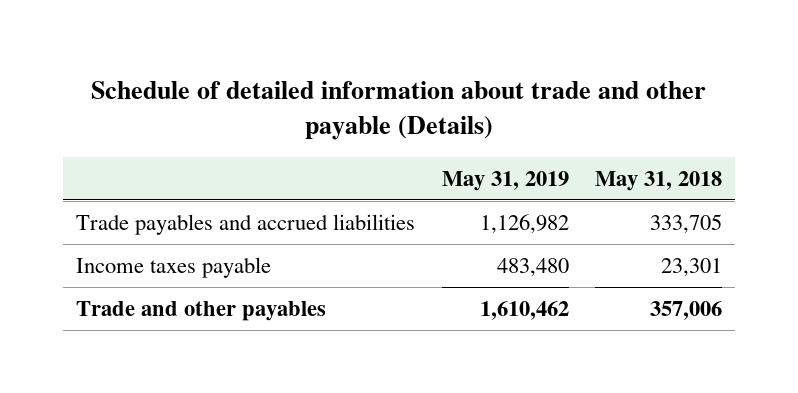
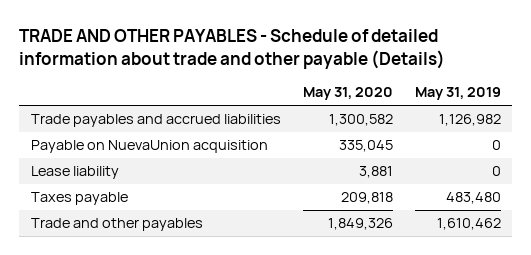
[91,80,707,140] Schedule of detailed information about trade and other payable (Details) -> [19,29,446,69] TRADE AND OTHER PAYABLES - Schedule of detailed information about trade and other payable (Details)
[594,170,722,191] May 31, 2018 -> none
none -> [302,87,393,101] May 31, 2020
none -> [30,140,268,154] Payable on NuevaUnion acquisition
none -> [30,166,119,180] Lease liability
[76,257,272,279] Income taxes payable -> [30,192,128,206] Taxes payable

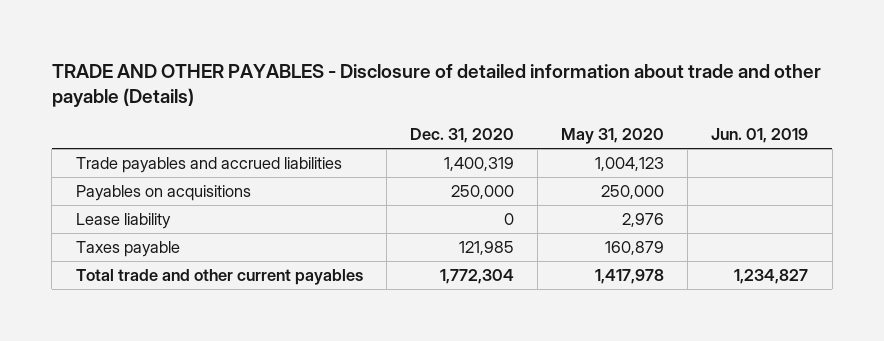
[19,29,446,69] TRADE AND OTHER PAYABLES - Schedule of detailed information about trade and other payable (Details) -> [51,63,821,108] TRADE AND OTHER PAYABLES - Disclosure of detailed information about trade and other payable (Details)
[414,87,501,101] May 31, 2019 -> none
none -> [409,128,514,144] Dec. 31, 2020
none -> [711,128,809,144] Jun. 01, 2019
[328,114,393,127] 1,300,582 -> [595,157,665,172] 1,004,123
[30,140,268,154] Payable on NuevaUnion acquisition -> [75,185,251,202] Payables on acquisitions
[338,140,393,153] 335,045 -> [601,185,665,200] 250,000
[358,166,393,179] 3,881 -> [622,213,665,228] 2,976
[340,192,393,205] 209,818 -> [605,241,665,256] 160,879
[30,218,203,232] Trade and other payables -> [75,269,363,286] Total trade and other current payables
[327,218,393,231] 1,849,326 -> [595,269,665,285] 1,417,978

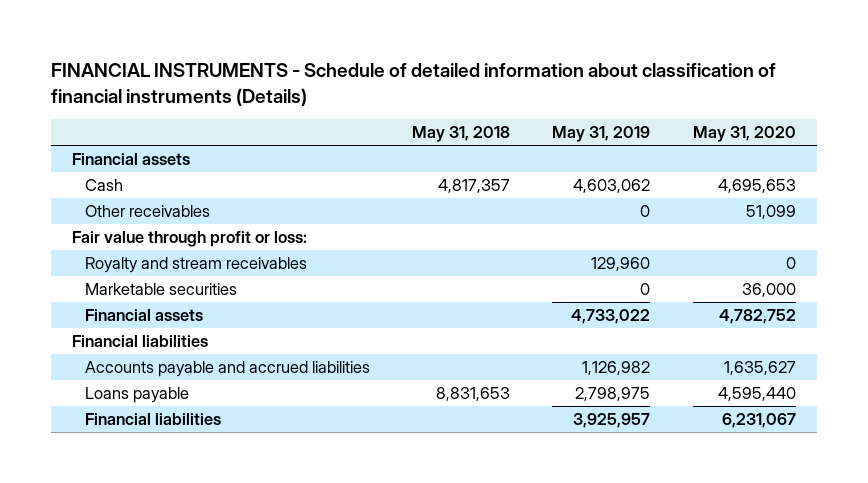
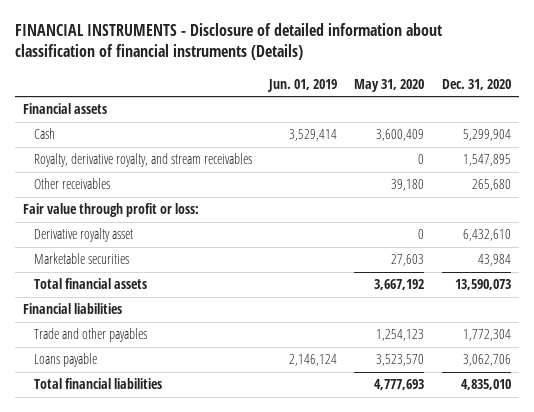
[51,62,777,106] FINANCIAL INSTRUMENTS - Schedule of detailed information about classification of financial instruments (Details) -> [14,23,442,61] FINANCIAL INSTRUMENTS - Disclosure of detailed information about classification of financial instruments (Details)
[411,126,510,143] May 31, 2018 -> none
[552,126,651,143] May 31, 2019 -> none
none -> [267,78,338,92] Jun. 01, 2019
none -> [441,78,511,90] Dec. 31, 2020
[717,178,796,193] 4,695,653 -> [376,129,425,142] 3,600,409
none -> [34,153,253,168] Royalty, derivative royalty, and stream receivables
[745,204,796,219] 51,099 -> [391,179,425,192] 39,180
[84,256,307,273] Royalty and stream receivables -> none
none -> [34,228,134,243] Derivative royalty asset
[741,282,796,297] 36,000 -> [391,254,425,267] 27,603
[84,308,203,321] Financial assets -> [34,278,148,290] Total financial assets
[718,308,796,324] 4,782,752 -> [374,279,425,291] 3,667,192
[84,360,370,377] Accounts payable and accrued liabilities -> none
none -> [34,328,148,343] Trade and other payables
[717,386,796,401] 4,595,440 -> [376,354,425,367] 3,523,570
[84,412,221,425] Financial liabilities -> [34,378,163,390] Total financial liabilities
[721,412,796,428] 6,231,067 -> [374,379,425,391] 4,777,693

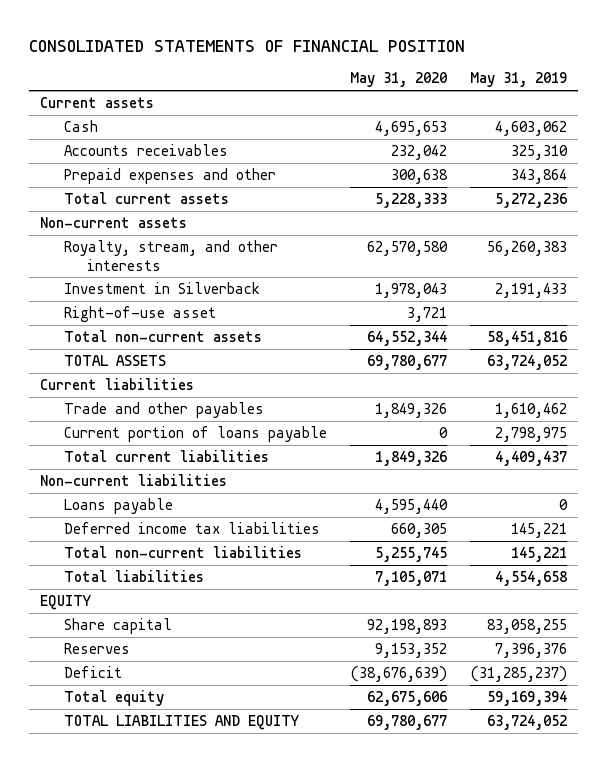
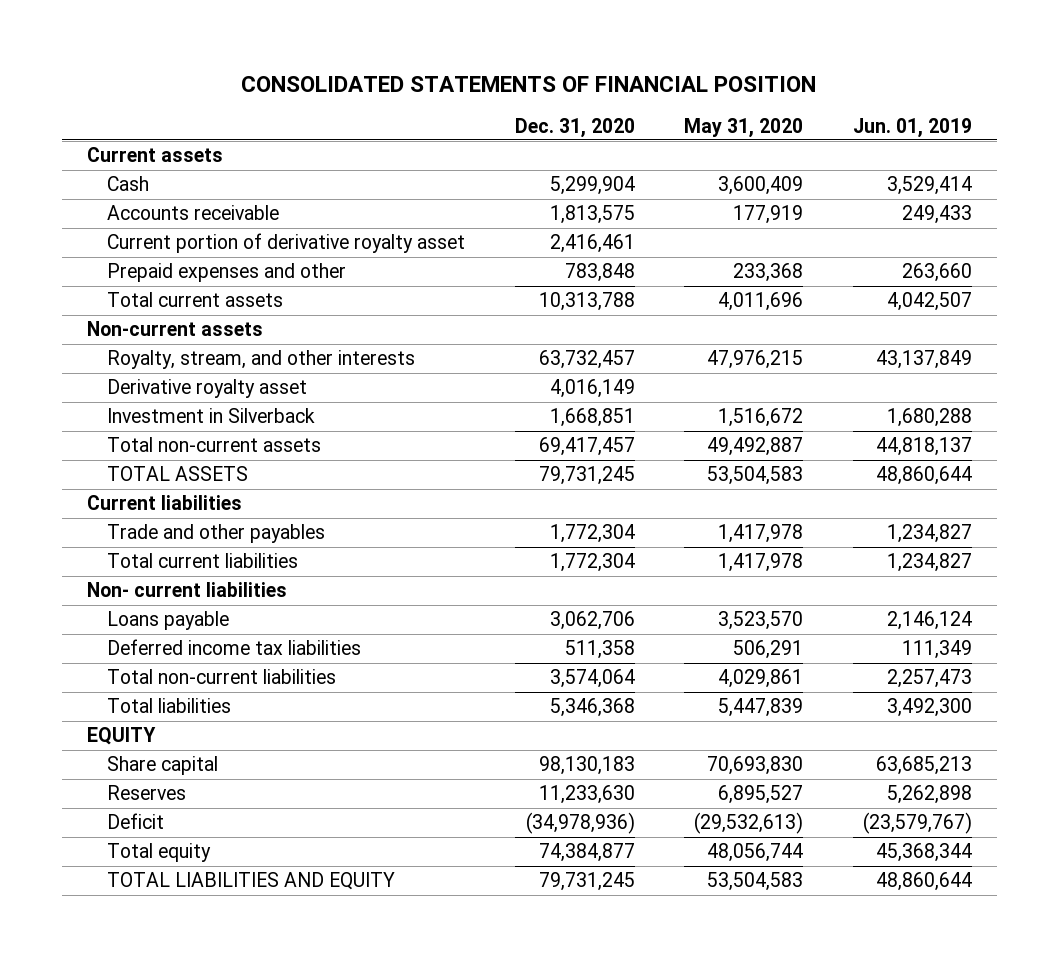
[469,72,567,88] May 31, 2019 -> none
none -> [514,117,635,138] Dec. 31, 2020
none -> [852,117,972,138] Jun. 01, 2019
[374,121,447,137] 4,695,653 -> [718,176,804,196] 3,600,409
[63,144,228,157] Accounts receivables -> [107,205,280,221] Accounts receivable
[390,145,447,161] 232,042 -> [733,205,804,225] 177,919
none -> [107,233,466,254] Current portion of derivative royalty asset
[390,169,448,185] 300,638 -> [733,263,804,283] 233,368
[374,193,447,209] 5,228,333 -> [718,292,804,312] 4,011,696
[63,306,216,323] Right-of-use asset -> none
[366,241,448,257] 62,570,580 -> [707,350,804,370] 47,976,215
none -> [107,379,308,399] Derivative royalty asset
[374,283,447,299] 1,978,043 -> [718,408,804,428] 1,516,672
[366,331,447,347] 64,552,344 -> [707,437,804,457] 49,492,887
[366,355,447,371] 69,780,677 -> [707,466,804,486] 53,504,583
[63,426,327,443] Current portion of loans payable -> none
[374,403,447,419] 1,849,326 -> [718,524,804,544] 1,417,978
[374,451,447,467] 1,849,326 -> [718,553,804,573] 1,417,978
[40,474,228,487] Non-current liabilities -> [86,582,287,598] Non- current liabilities
[374,499,448,515] 4,595,440 -> [718,611,804,631] 3,523,570
[390,523,447,539] 660,305 -> [733,640,804,660] 506,291
[374,547,447,563] 5,255,745 -> [718,669,804,689] 4,029,861
[374,571,447,587] 7,105,071 -> [718,698,804,718] 5,447,839
[366,619,447,635] 92,198,893 -> [707,756,804,776] 70,693,830
[374,643,447,659] 9,153,352 -> [718,785,804,805] 6,895,527
[350,666,447,683] (38,676,639) -> [694,812,804,835] (29,532,613)
[366,691,447,707] 62,675,606 -> [707,843,804,863] 48,056,744
[366,715,447,731] 69,780,677 -> [707,872,804,892] 53,504,583

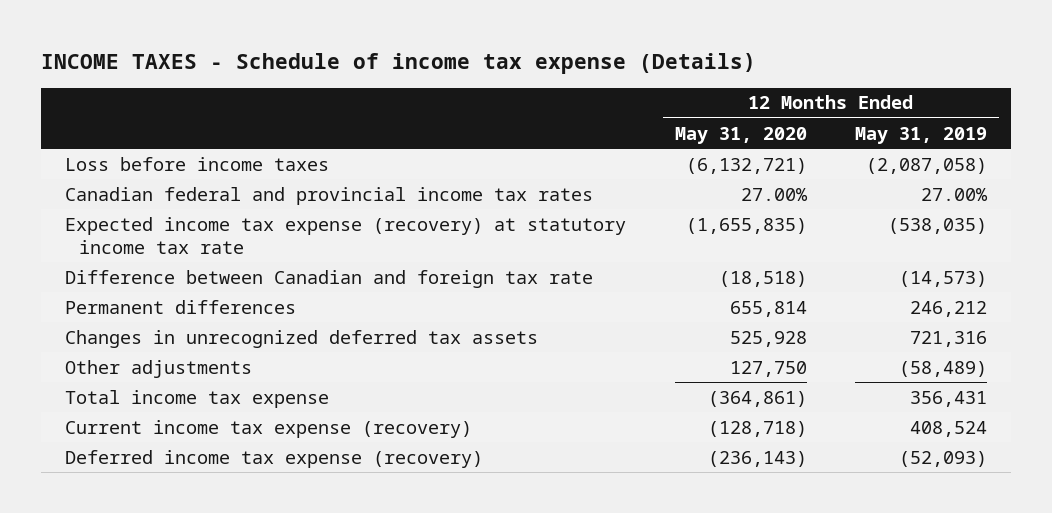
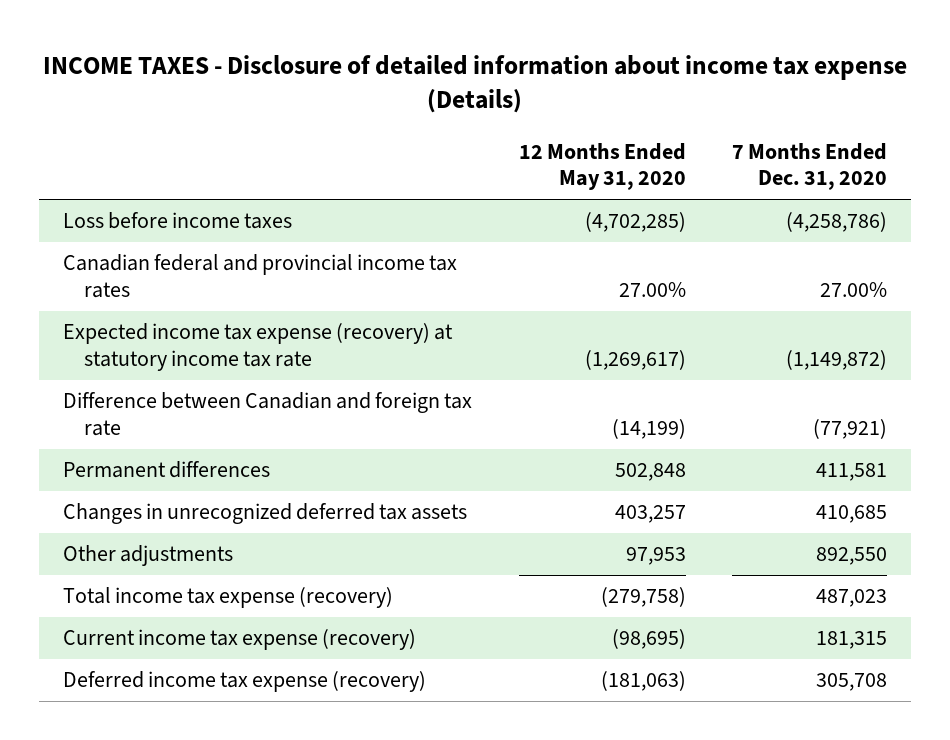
[40,53,756,75] INCOME TAXES - Schedule of income tax expense (Details) -> [43,54,908,114] INCOME TAXES - Disclosure of detailed information about income tax expense (Details)
[855,126,988,144] May 31, 2019 -> none
none -> [732,142,888,191] 7 Months Ended Dec. 31, 2020
[685,157,807,174] (6,132,721) -> [584,212,686,233] (4,702,285)
[685,217,807,234] (1,655,835) -> [584,349,686,370] (1,269,617)
[718,270,807,287] (18,518) -> [611,418,686,439] (14,199)
[729,300,807,317] 655,814 -> [614,463,686,482] 502,848
[729,330,807,347] 525,928 -> [614,505,686,524] 403,257
[729,360,807,377] 127,750 -> [625,547,686,566] 97,953
[65,389,330,408] Total income tax expense -> [62,587,393,609] Total income tax expense (recovery)
[707,390,807,407] (364,861) -> [600,587,686,608] (279,758)
[707,420,807,437] (128,718) -> [611,629,686,650] (98,695)
[707,450,807,467] (236,143) -> [600,671,686,692] (181,063)

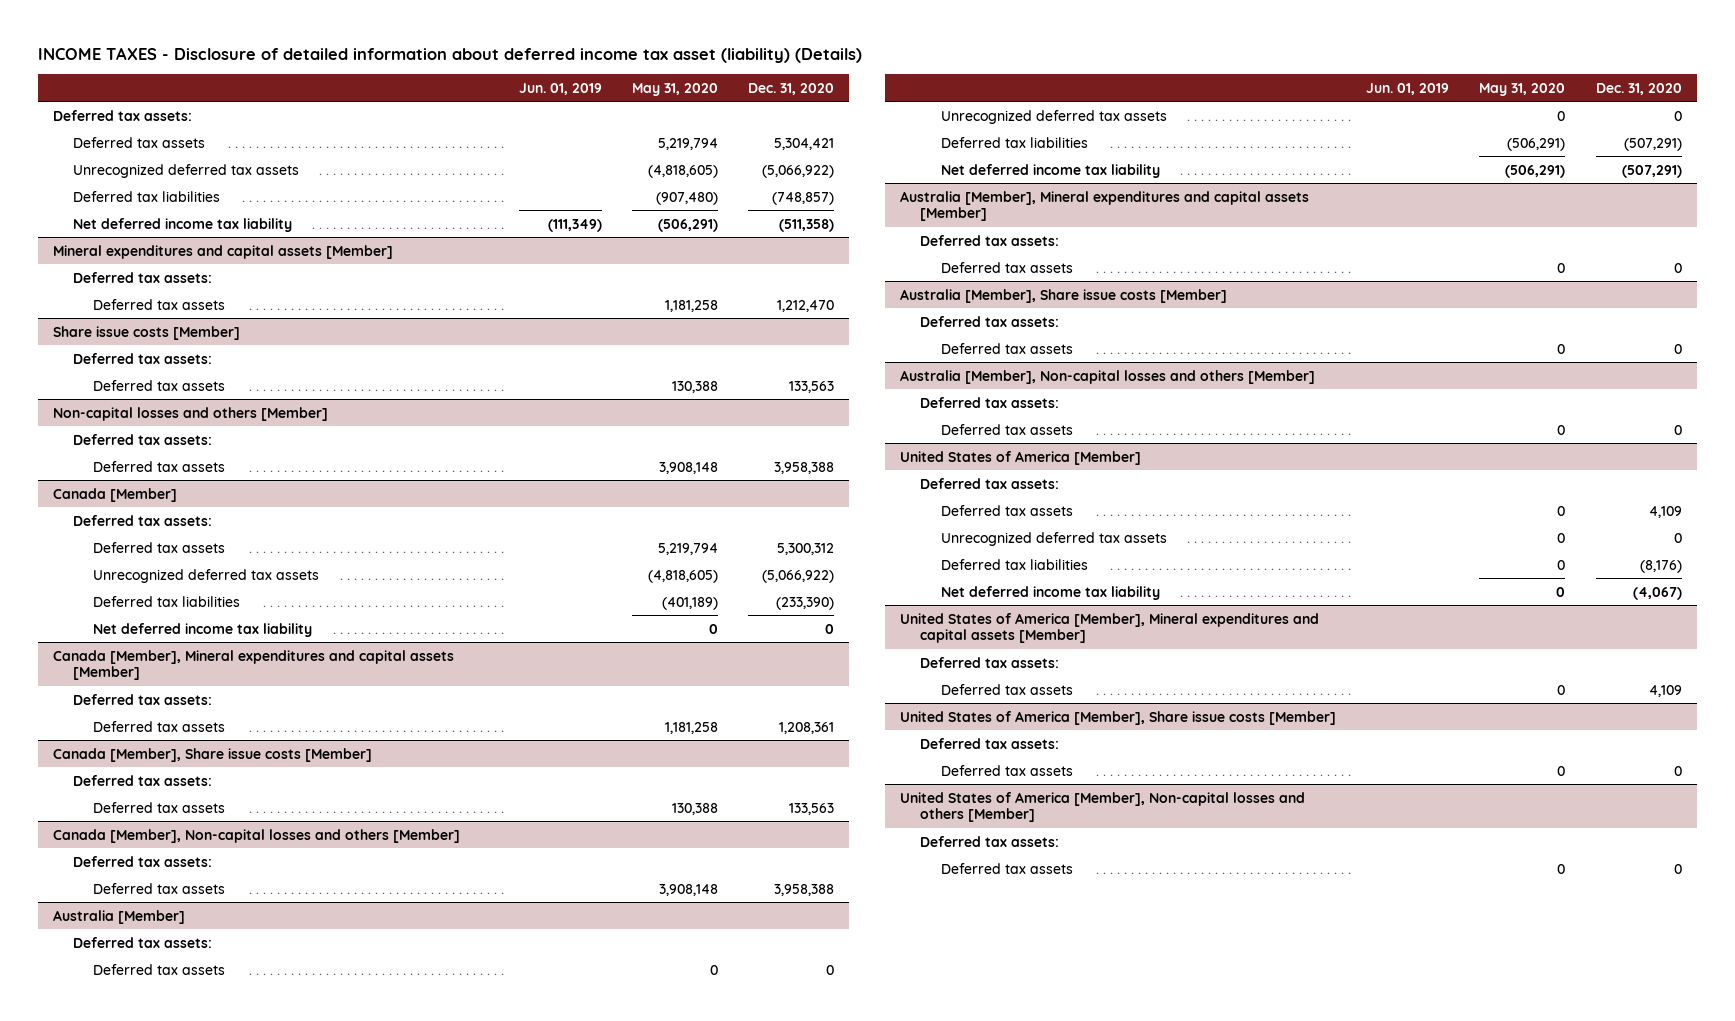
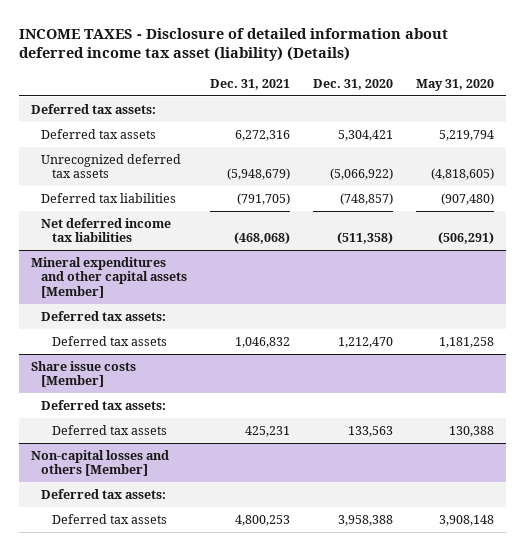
[519,82,603,95] Jun. 01, 2019 -> none
none -> [210,78,291,90] Dec. 31, 2021
[73,217,293,232] Net deferred income tax liability -> [41,217,172,243] Net deferred income tax liabilities
[52,244,393,259] Mineral expenditures and capital assets [Member] -> [30,256,188,298] Mineral expenditures and other capital assets [Member]
[52,487,177,502] Canada [Member] -> none
[73,514,213,526] Deferred tax assets: -> none
[93,541,226,553] Deferred tax assets -> none
[93,568,320,583] Unrecognized deferred tax assets -> none
[93,595,241,607] Deferred tax liabilities -> none
[93,622,313,637] Net deferred income tax liability -> none
[52,649,454,681] Canada [Member], Mineral expenditures and capital assets [Member] -> none
[73,693,213,705] Deferred tax assets: -> none
[93,720,226,732] Deferred tax assets -> none
[52,747,372,762] Canada [Member], Share issue costs [Member] -> none
[73,774,213,786] Deferred tax assets: -> none
[93,801,226,813] Deferred tax assets -> none
[52,828,460,843] Canada [Member], Non-capital losses and others [Member] -> none
[73,855,213,867] Deferred tax assets: -> none
[93,882,226,894] Deferred tax assets -> none
[52,909,185,924] Australia [Member] -> none
[73,936,213,948] Deferred tax assets: -> none
[93,963,226,975] Deferred tax assets -> none
[940,109,1167,124] Unrecognized deferred tax assets -> none
[940,136,1088,148] Deferred tax liabilities -> none
[940,163,1160,178] Net deferred income tax liability -> none
[900,190,1310,222] Australia [Member], Mineral expenditures and capital assets [Member] -> none
[920,234,1060,246] Deferred tax assets: -> none
[940,261,1073,273] Deferred tax assets -> none
[900,288,1228,303] Australia [Member], Share issue costs [Member] -> none
[920,315,1060,327] Deferred tax assets: -> none
[940,342,1073,354] Deferred tax assets -> none
[900,369,1316,384] Australia [Member], Non-capital losses and others [Member] -> none
[920,396,1060,408] Deferred tax assets: -> none
[940,423,1073,435] Deferred tax assets -> none
[900,450,1142,465] United States of America [Member] -> none
[920,477,1060,489] Deferred tax assets: -> none
[940,504,1073,516] Deferred tax assets -> none
[940,531,1167,546] Unrecognized deferred tax assets -> none
[940,558,1088,570] Deferred tax liabilities -> none
[940,585,1160,600] Net deferred income tax liability -> none
[900,612,1320,644] United States of America [Member], Mineral expenditures and capital assets [Member] -> none
[920,656,1060,668] Deferred tax assets: -> none
[940,683,1073,695] Deferred tax assets -> none
[900,710,1337,725] United States of America [Member], Share issue costs [Member] -> none
[920,737,1060,749] Deferred tax assets: -> none
[940,764,1073,776] Deferred tax assets -> none
[900,791,1306,823] United States of America [Member], Non-capital losses and others [Member] -> none
[920,835,1060,847] Deferred tax assets: -> none
[940,862,1073,874] Deferred tax assets -> none

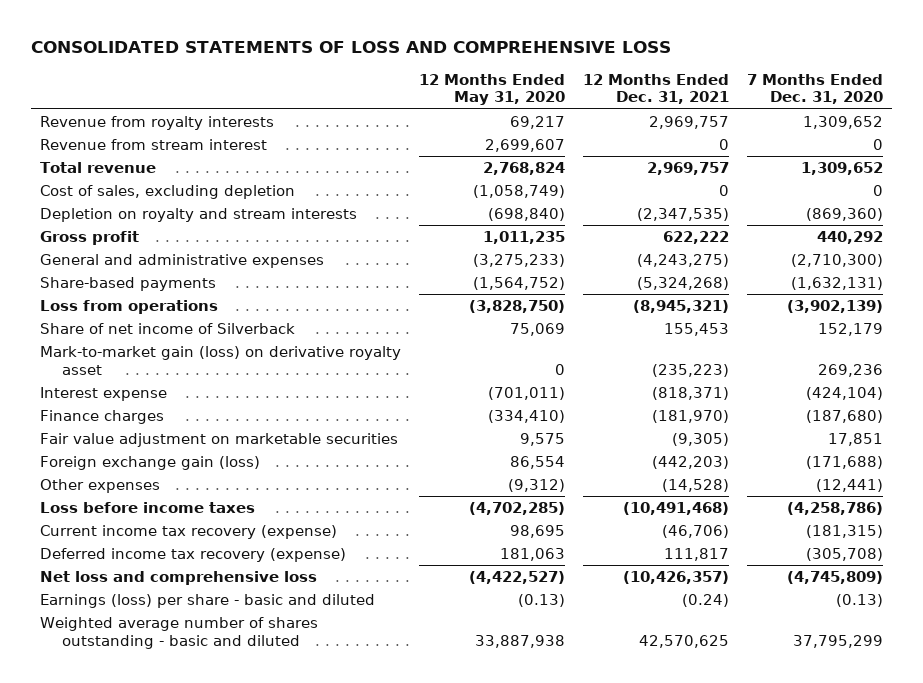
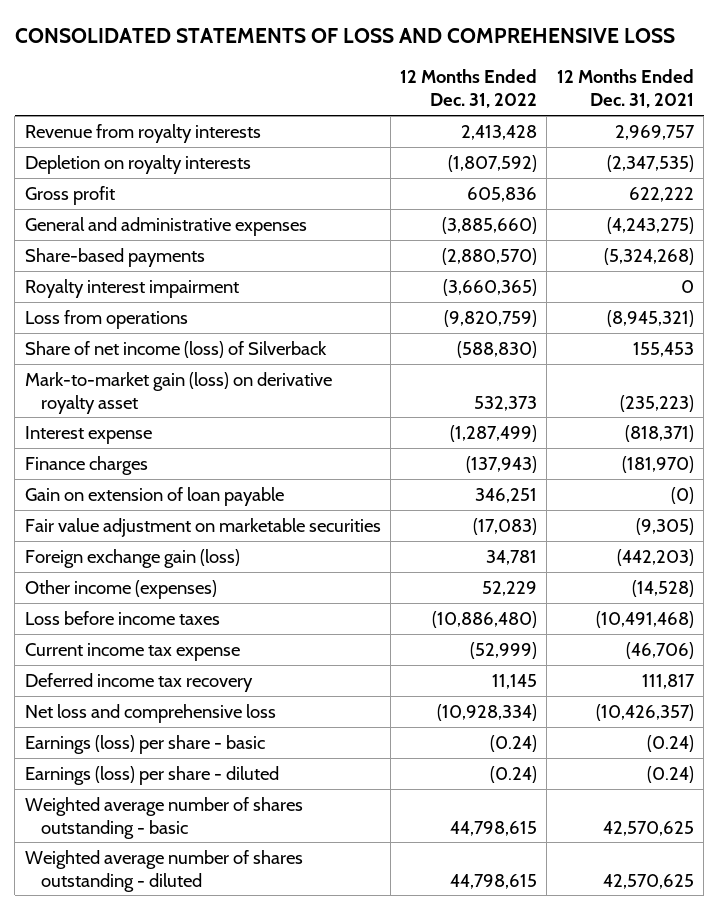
[418,73,565,106] 12 Months Ended May 31, 2020 -> none
[746,73,883,105] 7 Months Ended Dec. 31, 2020 -> none
none -> [400,69,538,109] 12 Months Ended Dec. 31, 2022
[39,139,267,151] Revenue from stream interest -> none
[39,162,156,174] Total revenue -> none
[39,185,295,200] Cost of sales, excluding depletion -> none
[39,208,357,223] Depletion on royalty and stream interests -> [24,154,251,174] Depletion on royalty interests
none -> [24,278,239,298] Royalty interest impairment
[39,323,295,335] Share of net income of Silverback -> [24,340,327,358] Share of net income (loss) of Silverback
none -> [24,486,284,506] Gain on extension of loan payable
[39,479,160,494] Other expenses -> [24,579,217,599] Other income (expenses)
[39,525,337,540] Current income tax recovery (expense) -> [24,642,240,661] Current income tax expense
[39,548,346,563] Deferred income tax recovery (expense) -> [24,672,253,692] Deferred income tax recovery
[39,594,375,609] Earnings (loss) per share - basic and diluted -> [24,734,265,754] Earnings (loss) per share - basic
none -> [24,765,279,785] Earnings (loss) per share - diluted
[39,617,318,649] Weighted average number of shares outstanding - basic and diluted -> [24,796,303,839] Weighted average number of shares outstanding - basic
none -> [24,849,303,892] Weighted average number of shares outstanding - diluted

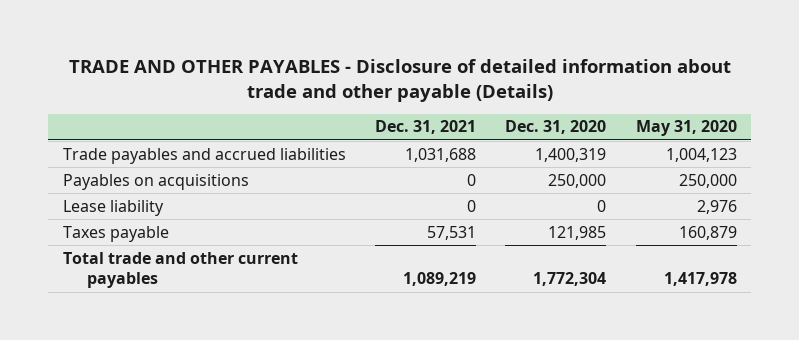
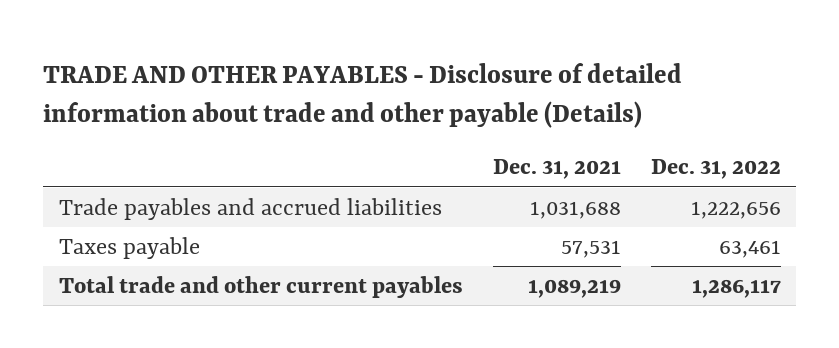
[505,120,607,135] Dec. 31, 2020 -> none
[635,120,737,137] May 31, 2020 -> none
none -> [650,159,781,180] Dec. 31, 2022
[62,173,249,190] Payables on acquisitions -> none
[62,199,164,216] Lease liability -> none

